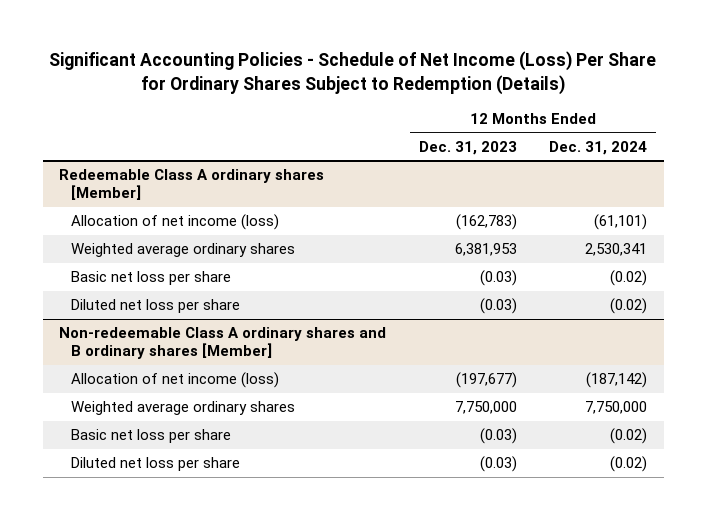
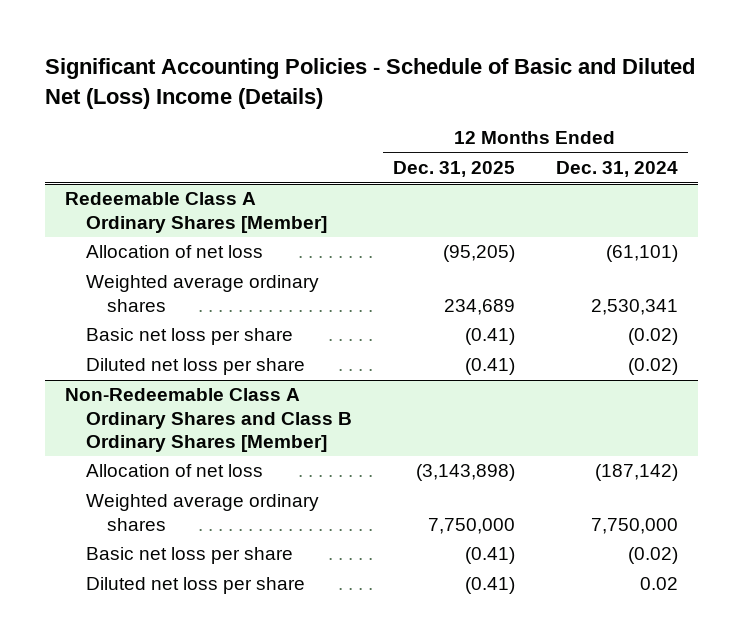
[49,51,657,95] Significant Accounting Policies - Schedule of Net Income (Loss) Per Share for Ordinary Shares Subject to Redemption (Details) -> [44,58,695,109] Significant Accounting Policies - Schedule of Basic and Diluted Net (Loss) Income (Details)
[418,140,517,155] Dec. 31, 2023 -> none
none -> [392,161,515,178] Dec. 31, 2025
[58,169,324,201] Redeemable Class A ordinary shares [Member] -> [65,192,328,233] Redeemable Class A Ordinary Shares [Member]
[71,214,280,231] Allocation of net income (loss) -> [86,245,264,259] Allocation of net loss
[58,327,386,360] Non-redeemable Class A ordinary shares and B ordinary shares [Member] -> [65,388,353,453] Non-Redeemable Class A Ordinary Shares and Class B Ordinary Shares [Member]
[71,372,280,389] Allocation of net income (loss) -> [86,464,264,478] Allocation of net loss
[610,456,648,473] (0.02) -> [639,577,678,591] 0.02

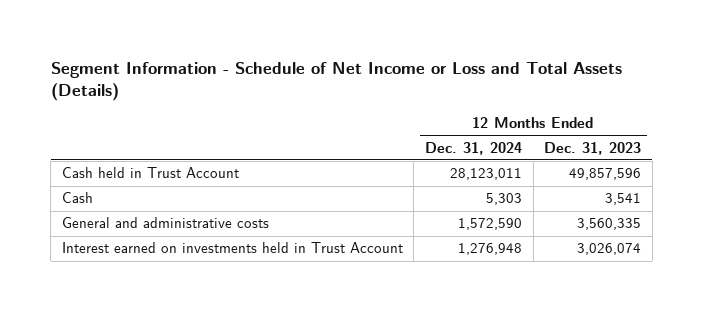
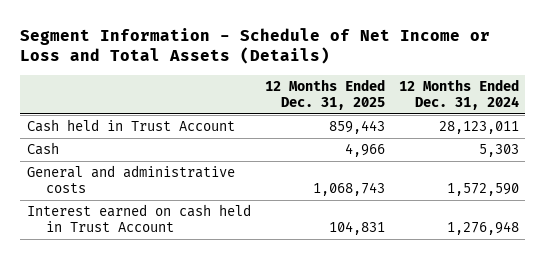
[544,141,642,155] Dec. 31, 2023 -> none
none -> [264,78,385,111] 12 Months Ended Dec. 31, 2025
[61,242,403,254] Interest earned on investments held in Trust Account -> [26,203,251,233] Interest earned on cash held in Trust Account

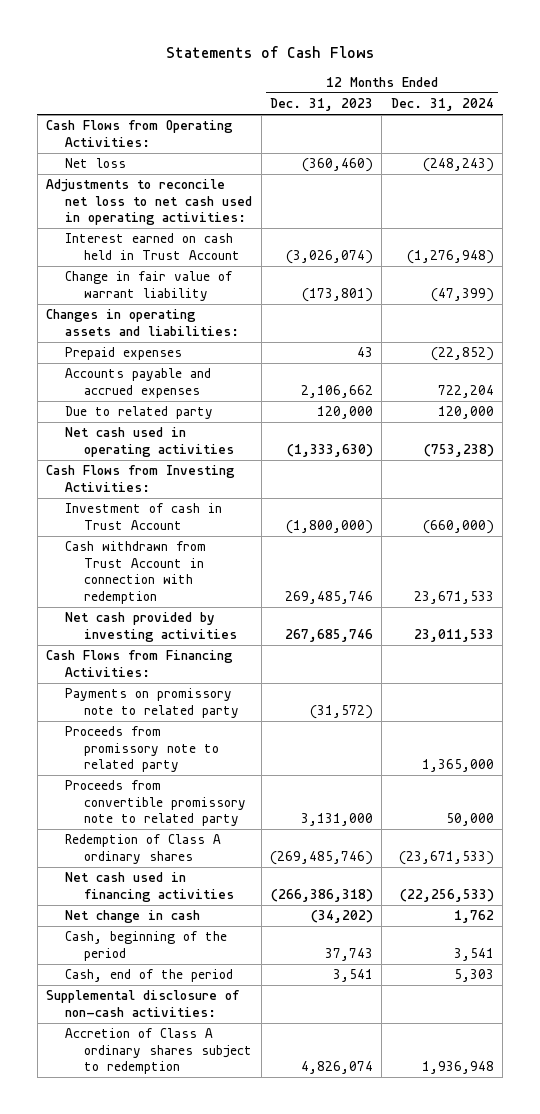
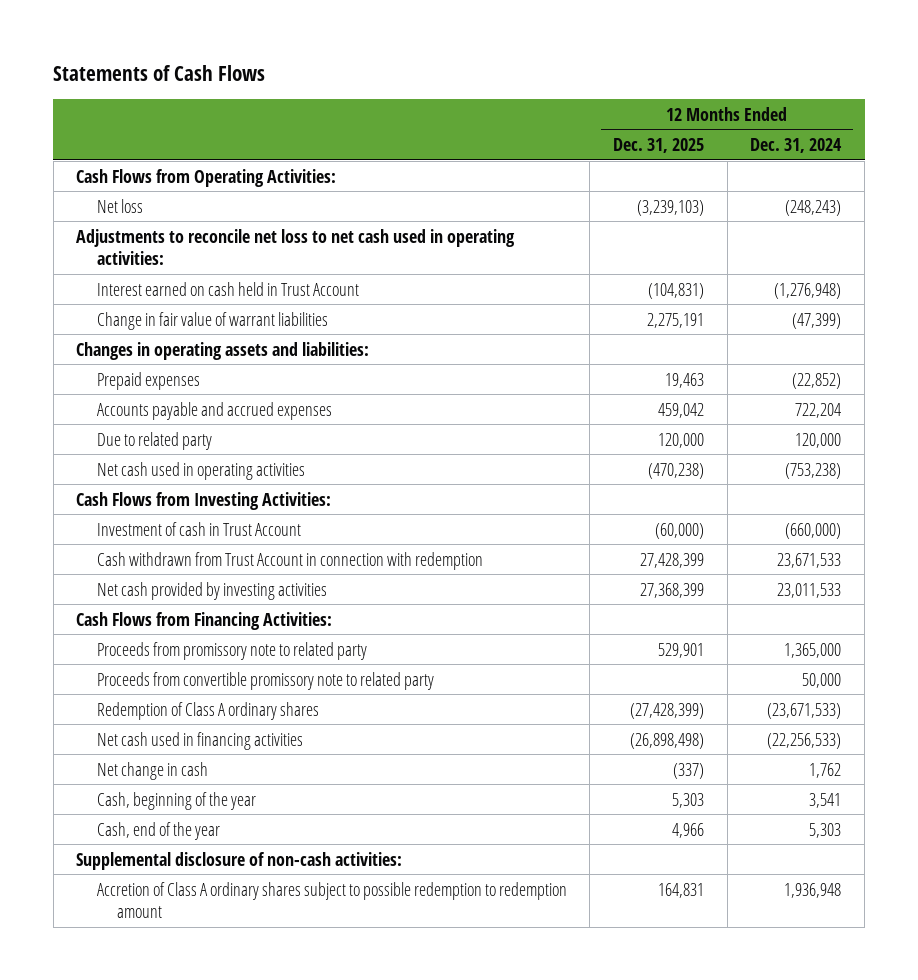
[270,98,374,112] Dec. 31, 2023 -> none
none -> [612,138,704,154] Dec. 31, 2025
[65,271,233,301] Change in fair value of warrant liability -> [96,311,328,330] Change in fair value of warrant liabilities
[65,688,240,718] Payments on promissory note to related party -> none
[65,931,228,961] Cash, beginning of the period -> [96,791,256,810] Cash, beginning of the year
[65,969,234,983] Cash, end of the period -> [96,821,220,840] Cash, end of the year
[65,1028,253,1075] Accretion of Class A ordinary shares subject to redemption -> [96,881,567,919] Accretion of Class A ordinary shares subject to possible redemption to redemption amount

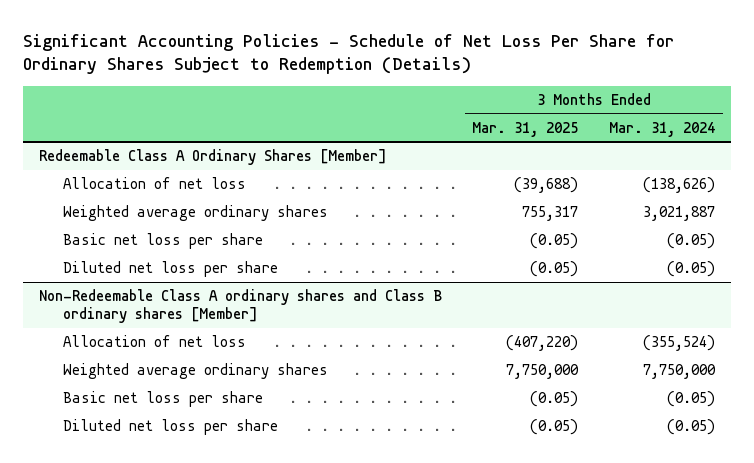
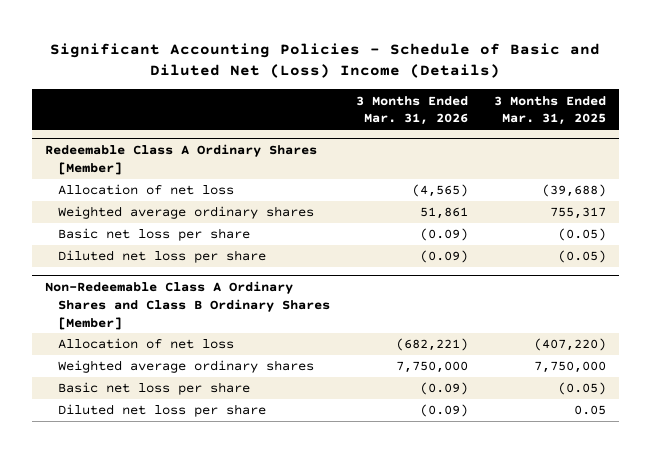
[23,33,675,75] Significant Accounting Policies - Schedule of Net Loss Per Share for Ordinary Shares Subject to Redemption (Details) -> [50,42,601,79] Significant Accounting Policies - Schedule of Basic and Diluted Net (Loss) Income (Details)
[609,121,716,137] Mar. 31, 2024 -> none
none -> [356,95,469,126] 3 Months Ended Mar. 31, 2026
[38,289,442,323] Non-Redeemable Class A ordinary shares and Class B ordinary shares [Member] -> [44,280,331,330] Non-Redeemable Class A Ordinary Shares and Class B Ordinary Shares [Member]
[530,419,579,436] (0.05) -> [573,405,606,416] 0.05

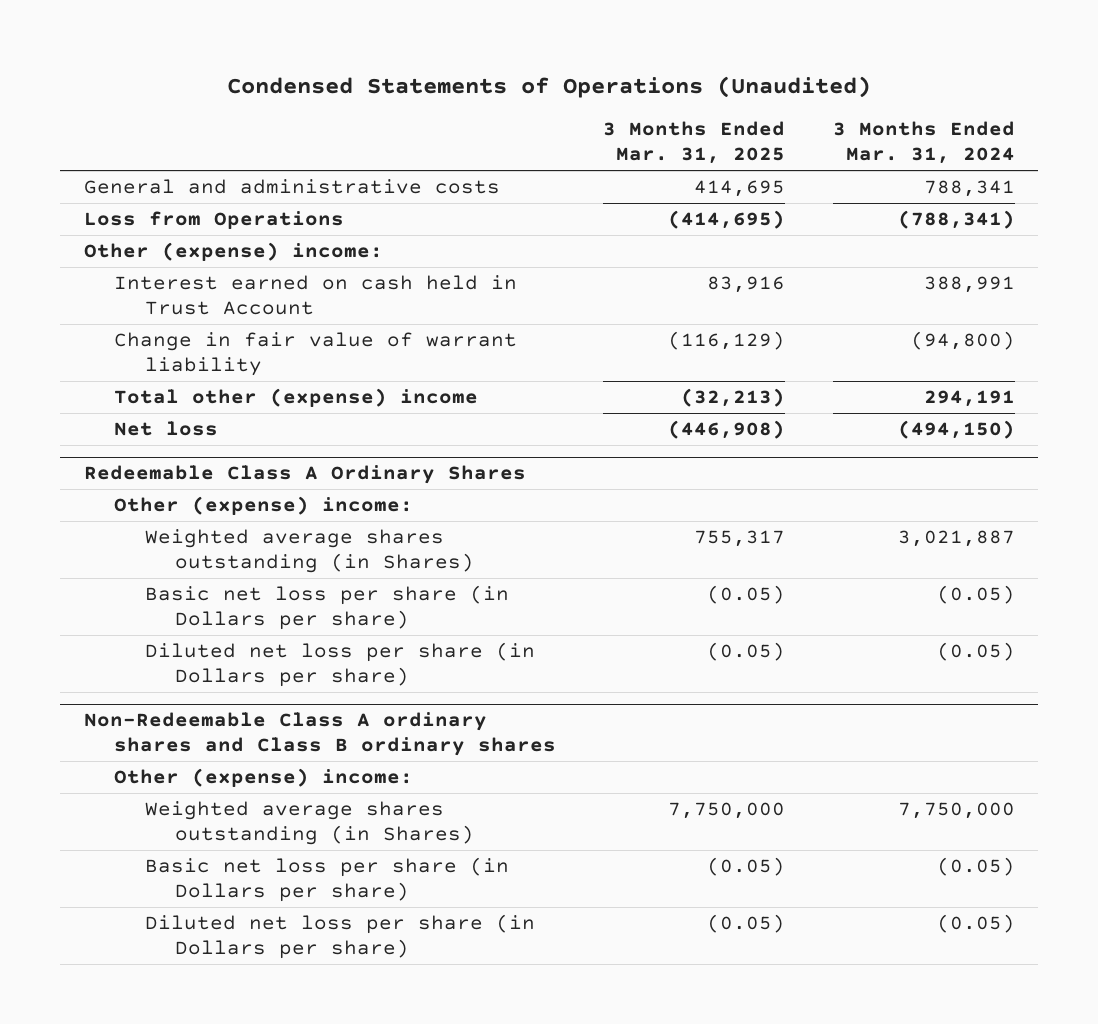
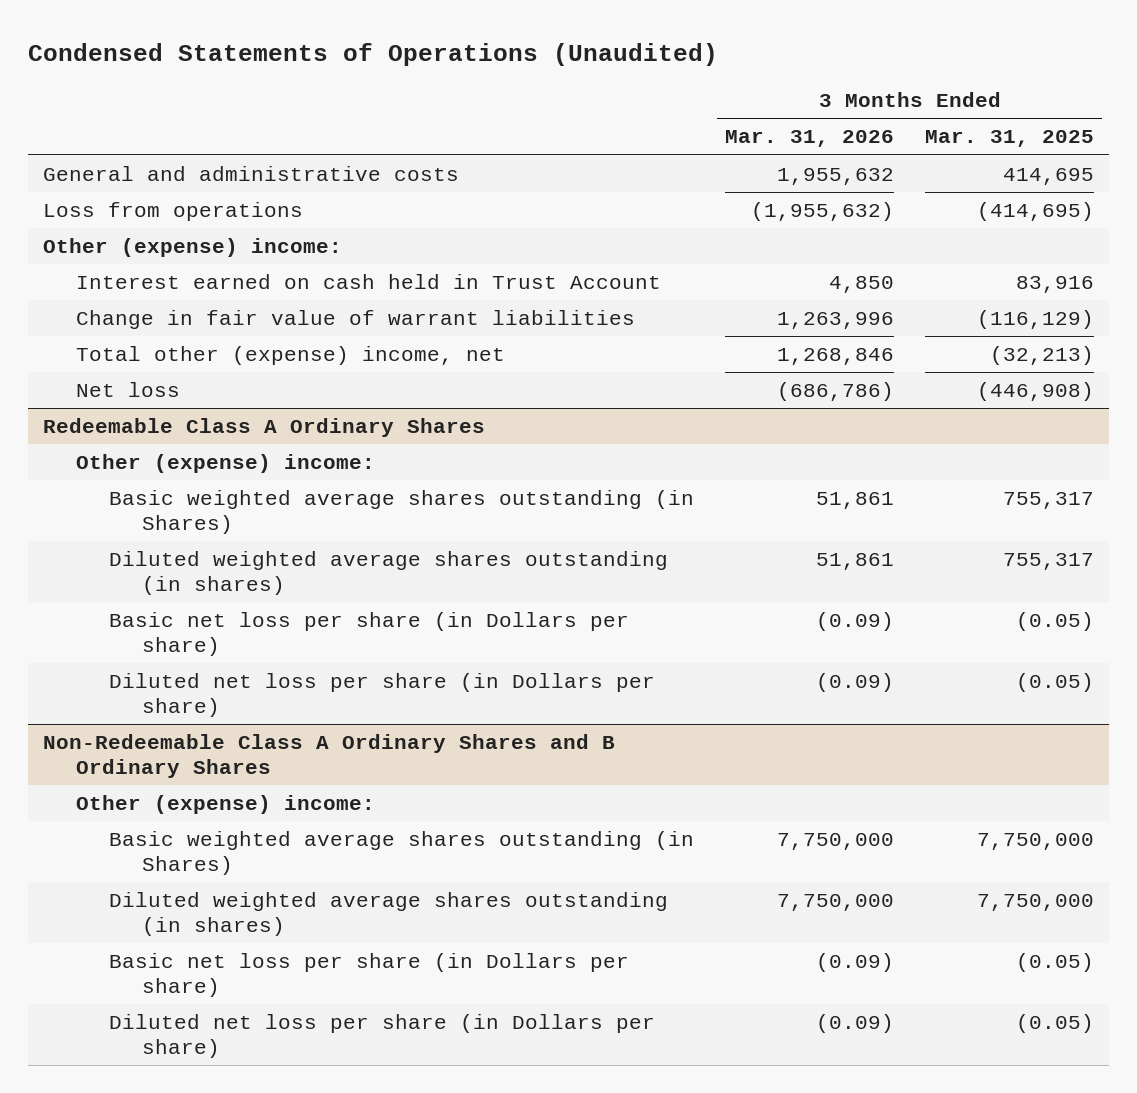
[832,121,1015,165] 3 Months Ended Mar. 31, 2024 -> none
none -> [725,130,895,148] Mar. 31, 2026
[83,211,344,230] Loss from Operations -> [43,202,304,222] Loss from operations
[114,332,518,376] Change in fair value of warrant liability -> [76,310,636,330] Change in fair value of warrant liabilities
[114,388,479,408] Total other (expense) income -> [76,346,506,366] Total other (expense) income, net
[144,529,475,573] Weighted average shares outstanding (in Shares) -> [109,490,695,535] Basic weighted average shares outstanding (in Shares)
none -> [109,551,669,596] Diluted weighted average shares outstanding (in shares)
[83,712,557,757] Non-Redeemable Class A ordinary shares and Class B ordinary shares -> [43,734,616,779] Non-Redeemable Class A Ordinary Shares and B Ordinary Shares
[144,801,475,845] Weighted average shares outstanding (in Shares) -> [109,831,695,876] Basic weighted average shares outstanding (in Shares)
none -> [109,892,669,937] Diluted weighted average shares outstanding (in shares)

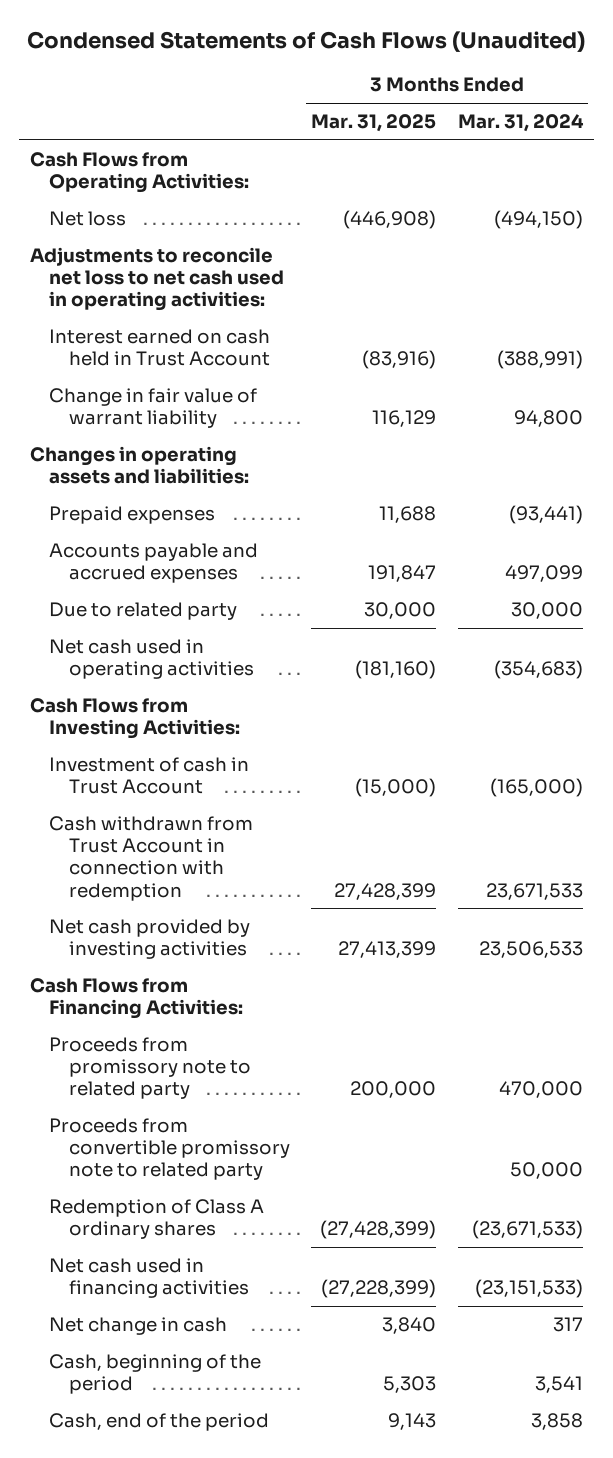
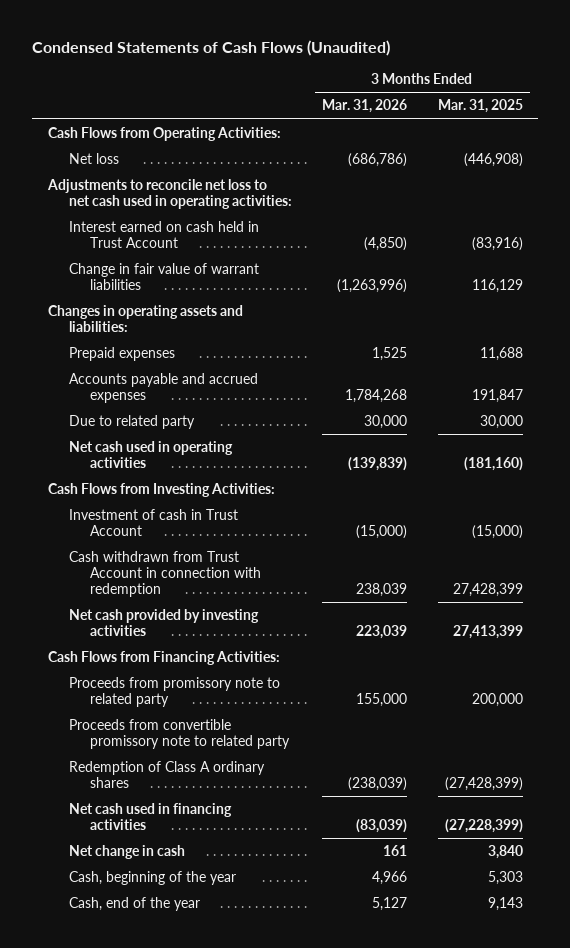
[457,114,584,133] Mar. 31, 2024 -> none
none -> [322,99,408,114] Mar. 31, 2026
[49,388,258,429] Change in fair value of warrant liability -> [68,262,259,290] Change in fair value of warrant liabilities
[49,1354,262,1395] Cash, beginning of the period -> [68,870,236,885] Cash, beginning of the year
[49,1413,270,1432] Cash, end of the period -> [68,896,200,911] Cash, end of the year

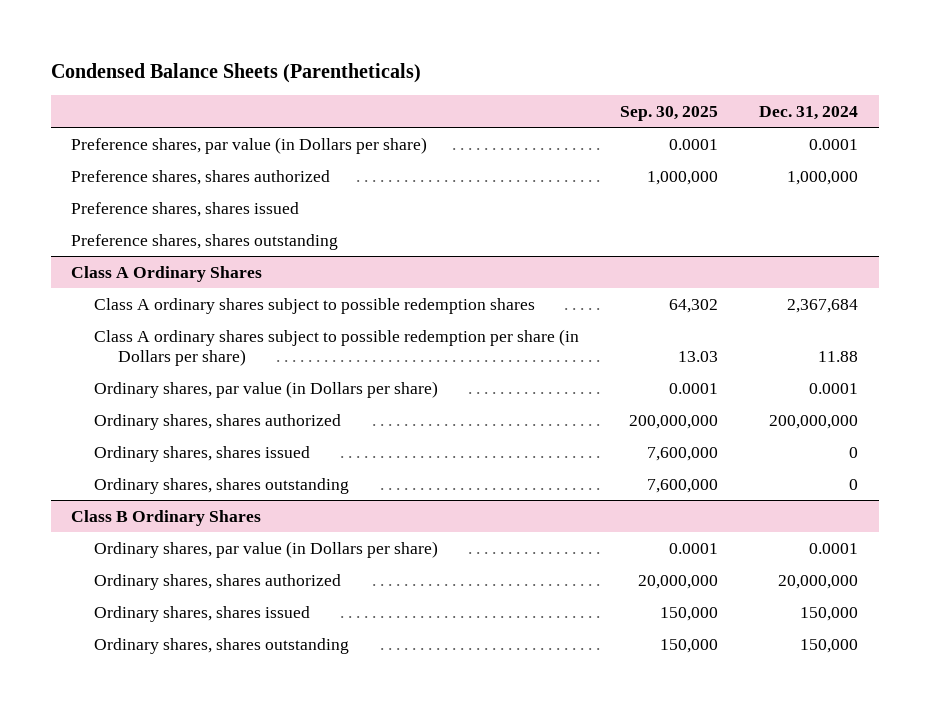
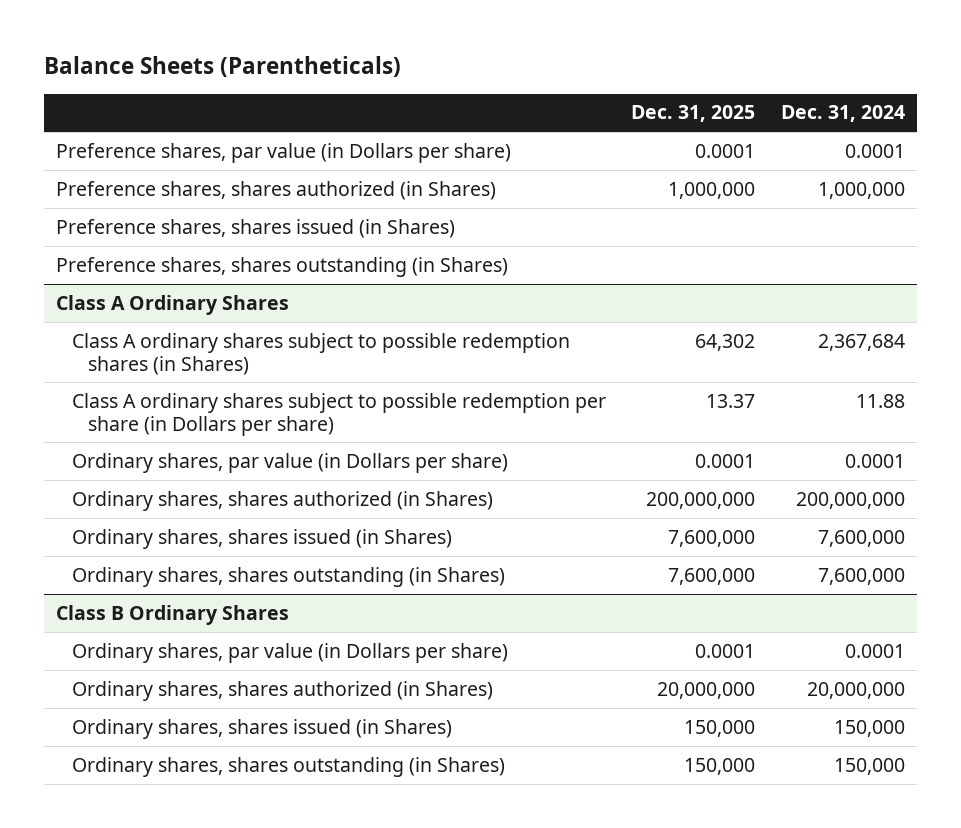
[50,62,421,83] Condensed Balance Sheets (Parentheticals) -> [43,56,401,78] Balance Sheets (Parentheticals)
[620,105,719,121] Sep. 30, 2025 -> none
none -> [631,105,756,123] Dec. 31, 2025
[71,169,331,185] Preference shares, shares authorized -> [56,180,497,200] Preference shares, shares authorized (in Shares)
[71,201,300,217] Preference shares, shares issued -> [56,218,456,238] Preference shares, shares issued (in Shares)
[71,233,339,250] Preference shares, shares outstanding -> [56,256,509,277] Preference shares, shares outstanding (in Shares)
[94,297,536,314] Class A ordinary shares subject to possible redemption shares -> [72,332,571,375] Class A ordinary shares subject to possible redemption shares (in Shares)
[94,413,342,430] Ordinary shares, shares authorized -> [72,490,494,511] Ordinary shares, shares authorized (in Shares)
[94,445,311,462] Ordinary shares, shares issued -> [72,528,453,549] Ordinary shares, shares issued (in Shares)
[849,446,859,458] 0 -> [817,529,905,547] 7,600,000
[94,477,350,494] Ordinary shares, shares outstanding -> [72,566,506,587] Ordinary shares, shares outstanding (in Shares)
[849,478,859,490] 0 -> [817,567,905,585] 7,600,000
[94,573,342,590] Ordinary shares, shares authorized -> [72,680,494,701] Ordinary shares, shares authorized (in Shares)
[94,605,311,622] Ordinary shares, shares issued -> [72,718,453,739] Ordinary shares, shares issued (in Shares)
[94,637,350,654] Ordinary shares, shares outstanding -> [72,756,506,777] Ordinary shares, shares outstanding (in Shares)

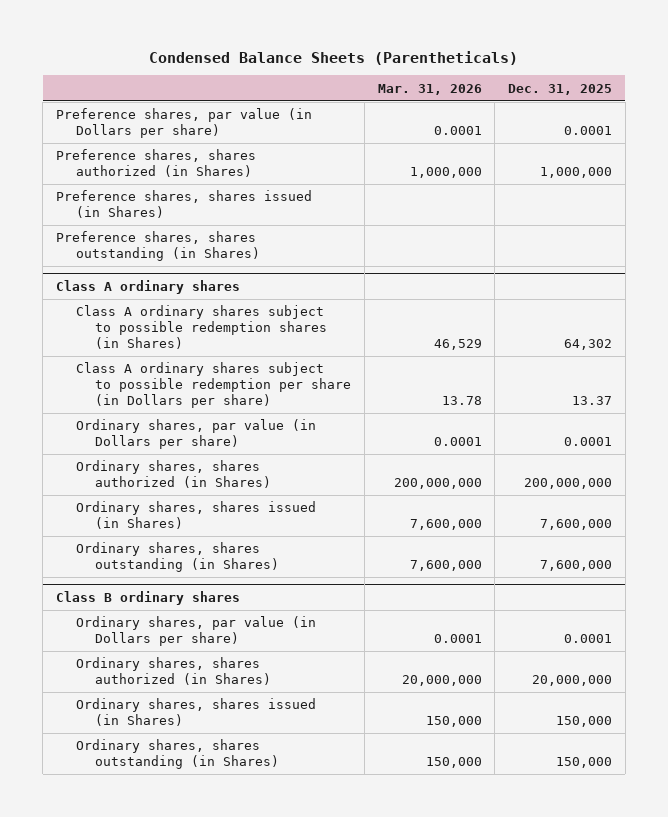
[43,56,401,78] Balance Sheets (Parentheticals) -> [149,50,519,65] Condensed Balance Sheets (Parentheticals)
[780,105,905,123] Dec. 31, 2024 -> none
none -> [377,83,482,95] Mar. 31, 2026
[56,294,290,315] Class A Ordinary Shares -> [56,280,241,295] Class A ordinary shares
[56,604,290,625] Class B Ordinary Shares -> [56,591,241,606] Class B ordinary shares

